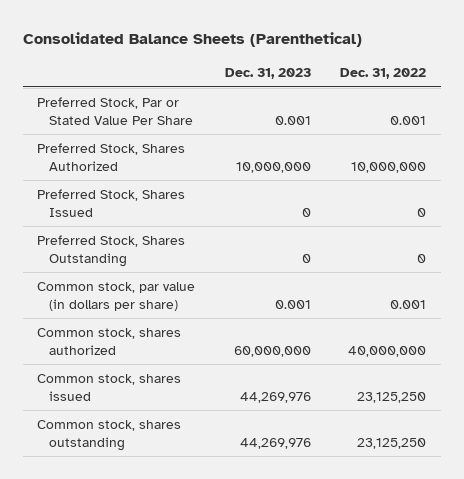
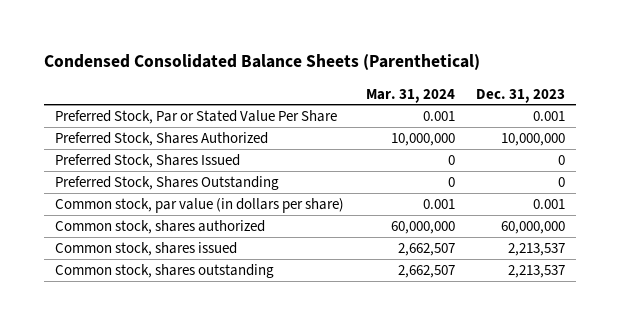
[22,32,362,48] Consolidated Balance Sheets (Parenthetical) -> [43,54,480,71] Condensed Consolidated Balance Sheets (Parenthetical)
[340,68,427,80] Dec. 31, 2022 -> none
none -> [365,88,455,103] Mar. 31, 2024
[239,391,311,403] 44,269,976 -> [508,242,566,256] 2,213,537
[239,437,311,449] 44,269,976 -> [508,264,566,278] 2,213,537

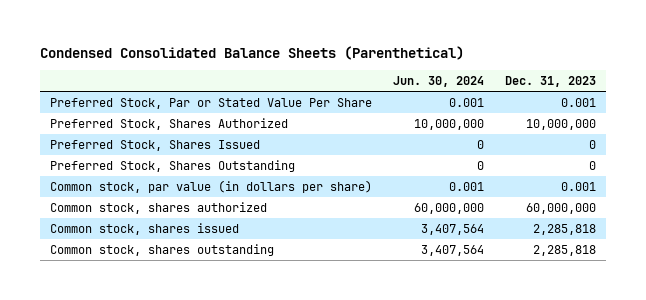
[365,88,455,103] Mar. 31, 2024 -> none
none -> [392,75,484,87] Jun. 30, 2024
[508,242,566,256] 2,213,537 -> [532,223,596,235] 2,285,818
[508,264,566,278] 2,213,537 -> [532,244,596,256] 2,285,818

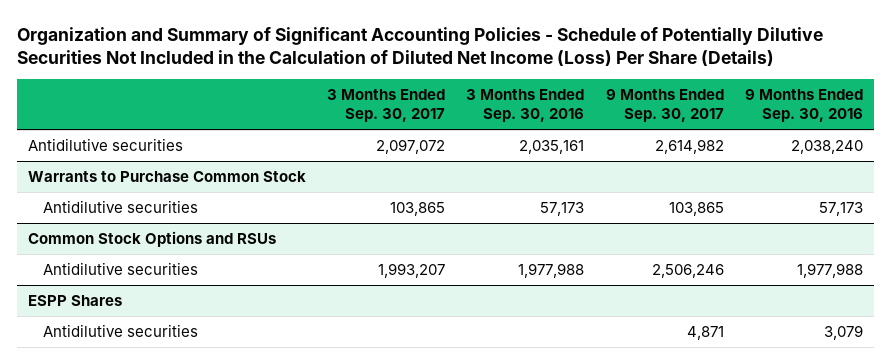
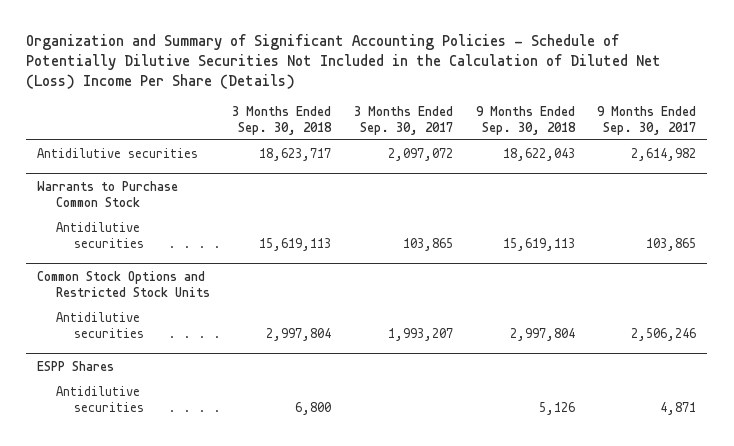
[16,26,823,67] Organization and Summary of Significant Accounting Policies - Schedule of Potentially Dilutive Securities Not Included in the Calculation of Diluted Net Income (Loss) Per Share (Details) -> [26,34,662,90] Organization and Summary of Significant Accounting Policies - Schedule of Potentially Dilutive Securities Not Included in the Calculation of Diluted Net (Loss) Income Per Share (Details)
[466,89,585,123] 3 Months Ended Sep. 30, 2016 -> none
[744,89,863,123] 9 Months Ended Sep. 30, 2016 -> none
none -> [232,105,333,135] 3 Months Ended Sep. 30, 2018
none -> [475,105,576,135] 9 Months Ended Sep. 30, 2018
[27,230,276,247] Common Stock Options and RSUs -> [37,270,210,297] Common Stock Options and Restricted Stock Units

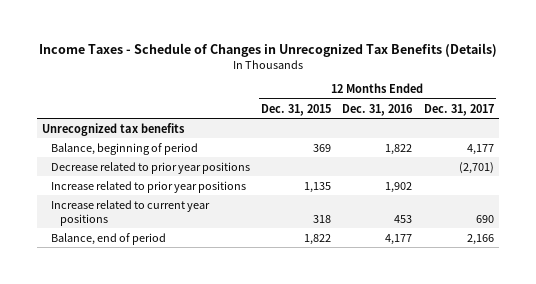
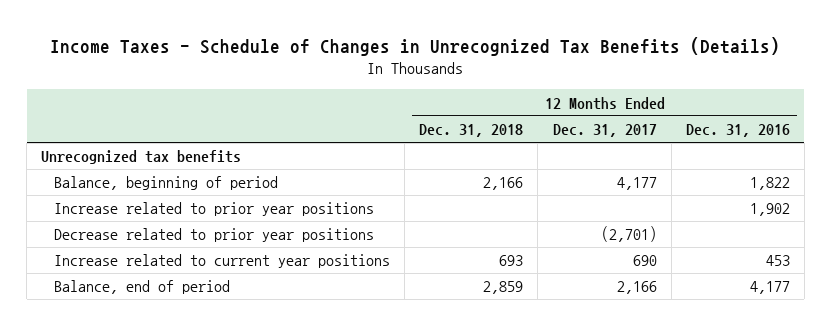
[261,103,332,116] Dec. 31, 2015 -> none
none -> [419,124,524,138] Dec. 31, 2018
[51,161,251,174] Decrease related to prior year positions -> [54,228,375,243] Decrease related to prior year positions

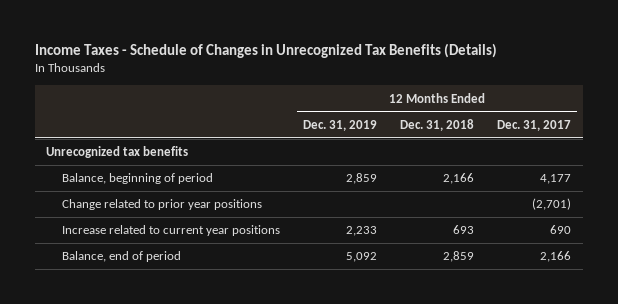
[685,124,790,138] Dec. 31, 2016 -> none
none -> [303,119,378,131] Dec. 31, 2019
[54,202,375,217] Increase related to prior year positions -> none
[54,228,375,243] Decrease related to prior year positions -> [62,199,263,211] Change related to prior year positions

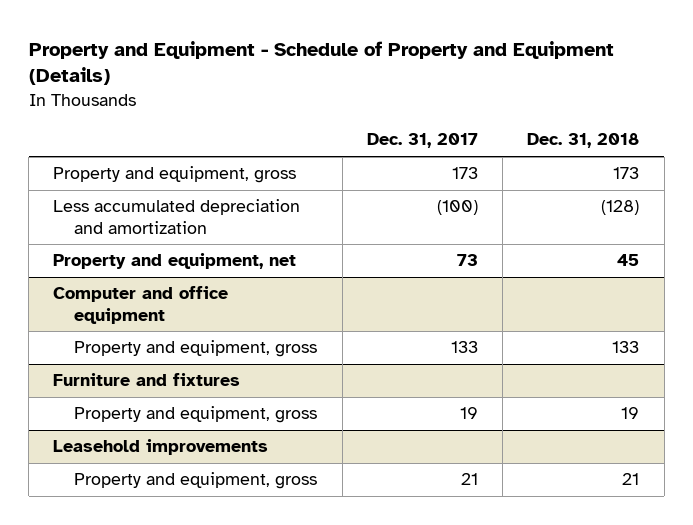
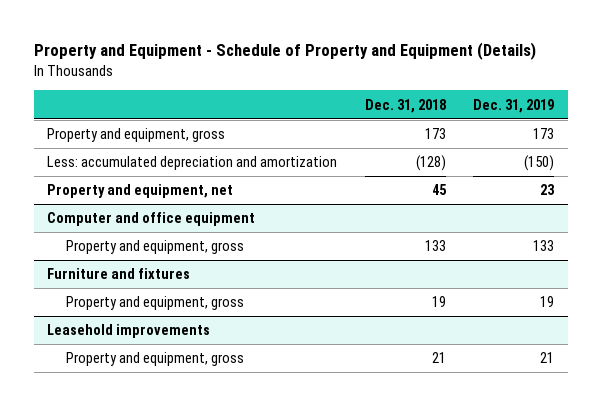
[366,133,478,149] Dec. 31, 2017 -> none
none -> [473,98,555,113] Dec. 31, 2019
[53,199,301,234] Less accumulated depreciation and amortization -> [47,156,338,171] Less: accumulated depreciation and amortization

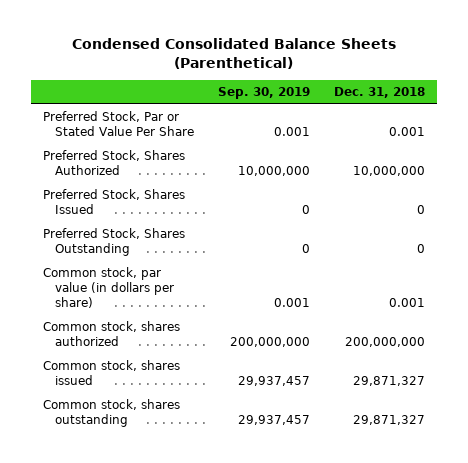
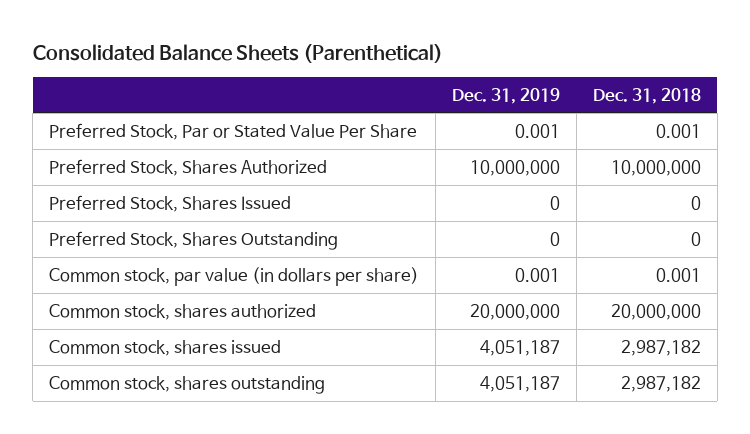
[71,38,396,70] Condensed Consolidated Balance Sheets (Parenthetical) -> [32,43,443,63] Consolidated Balance Sheets (Parenthetical)
[218,87,311,100] Sep. 30, 2019 -> none
none -> [452,87,561,104] Dec. 31, 2019
[345,337,426,348] 200,000,000 -> [610,303,701,320] 20,000,000
[353,376,426,387] 29,871,327 -> [620,339,701,356] 2,987,182
[353,415,426,426] 29,871,327 -> [620,375,701,392] 2,987,182

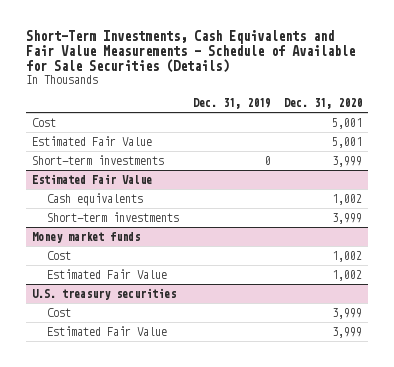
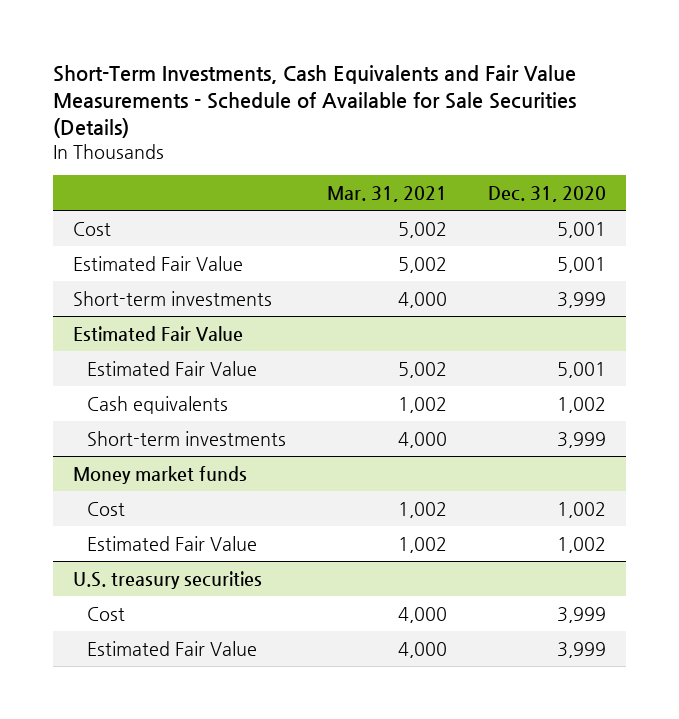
[192,98,271,110] Dec. 31, 2019 -> none
none -> [327,185,448,202] Mar. 31, 2021
none -> [87,360,258,376] Estimated Fair Value

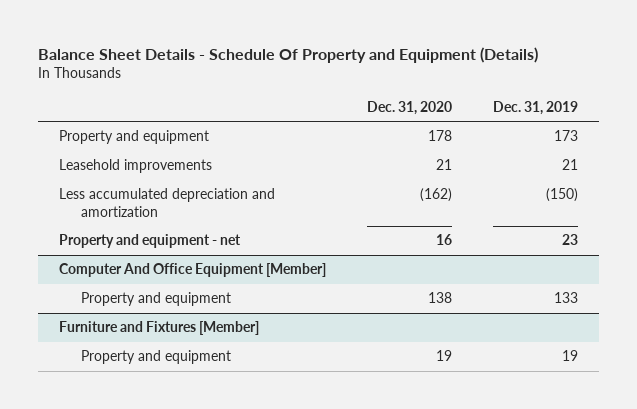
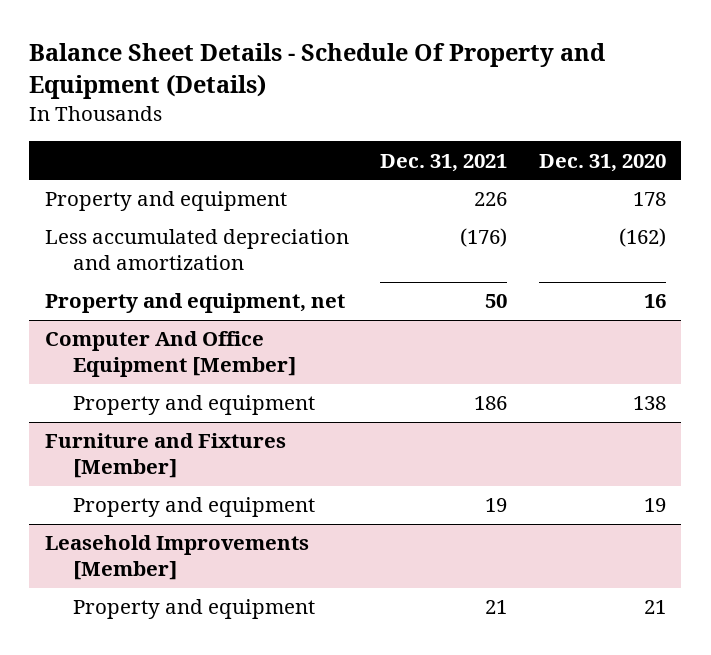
[493,100,579,115] Dec. 31, 2019 -> none
none -> [380,153,508,172] Dec. 31, 2021
[58,159,212,174] Leasehold improvements -> none
[58,234,241,249] Property and equipment - net -> [45,293,346,314] Property and equipment, net
none -> [45,535,310,581] Leasehold Improvements [Member]
none -> [73,599,316,620] Property and equipment

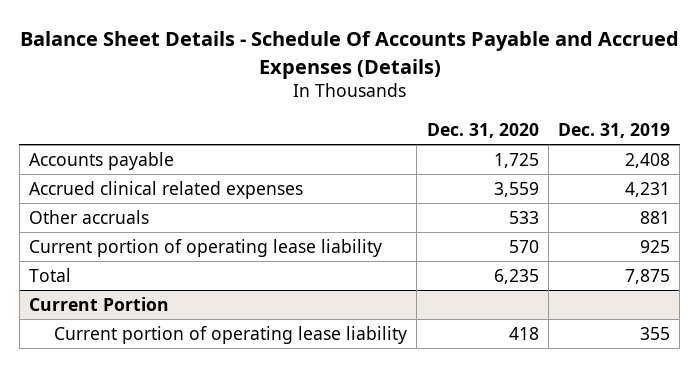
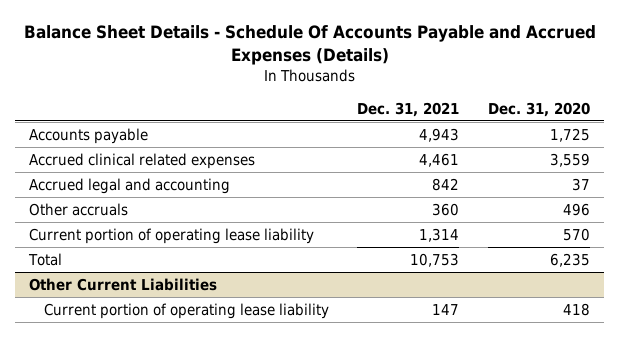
[558,123,671,139] Dec. 31, 2019 -> none
none -> [357,101,460,117] Dec. 31, 2021
none -> [29,178,231,195] Accrued legal and accounting
[508,210,539,224] 533 -> [563,203,591,217] 496
[28,296,169,311] Current Portion -> [29,278,218,292] Other Current Liabilities

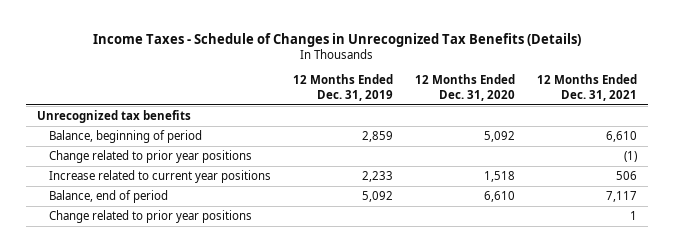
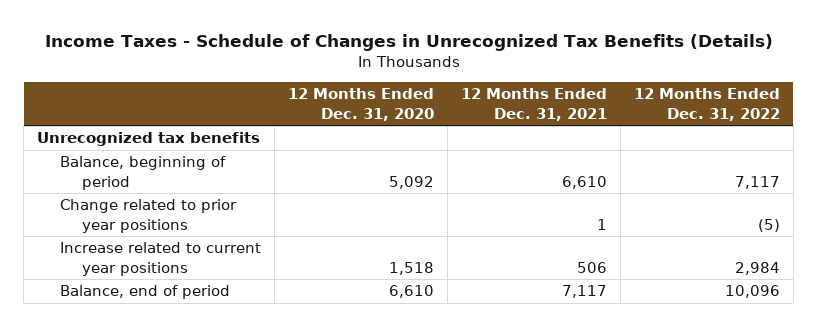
[293,74,394,101] 12 Months Ended Dec. 31, 2019 -> none
none -> [633,88,780,121] 12 Months Ended Dec. 31, 2022
[49,149,253,163] Change related to prior year positions -> none
[49,209,253,223] Change related to prior year positions -> [59,199,237,233] Change related to prior year positions

